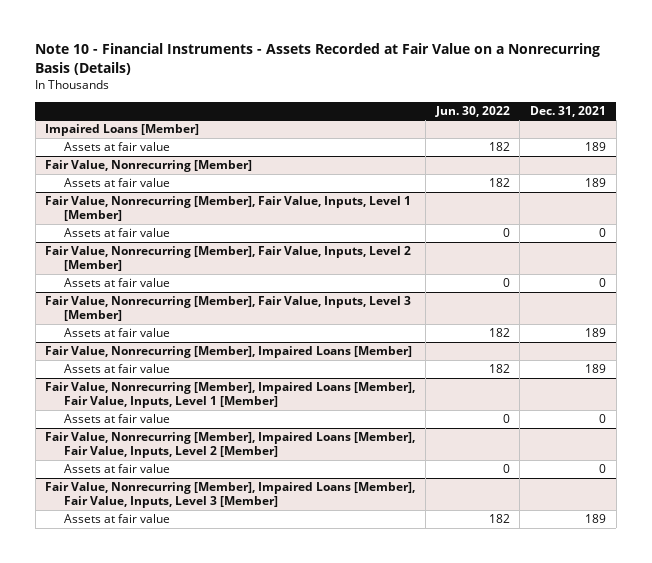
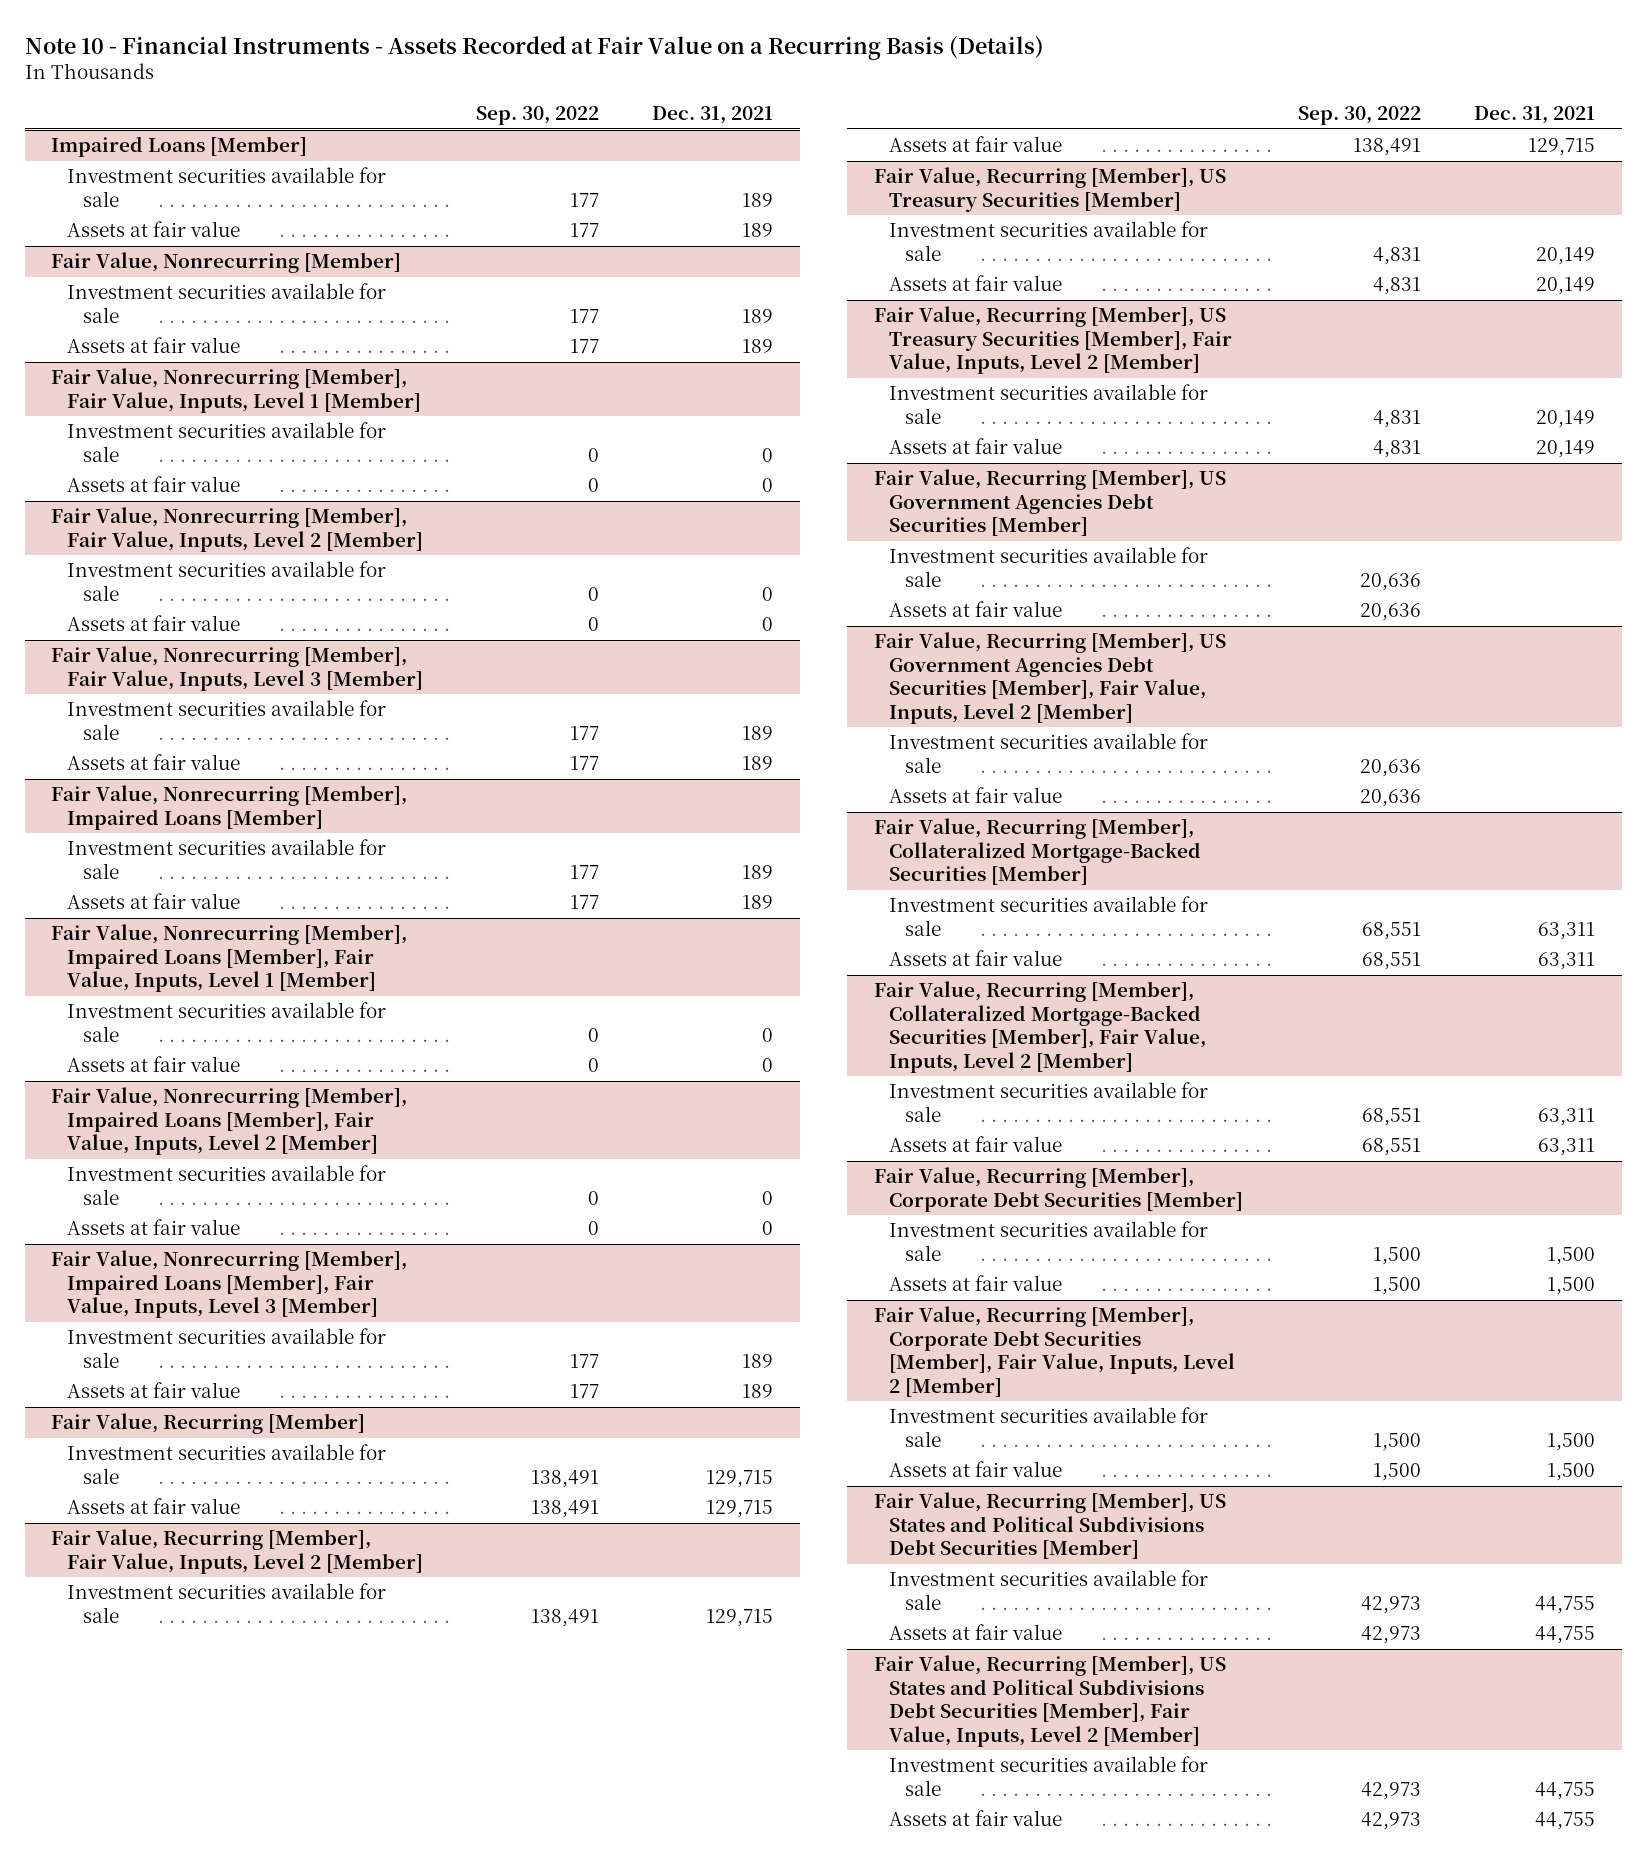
[35,43,601,76] Note 10 - Financial Instruments - Assets Recorded at Fair Value on a Nonrecurring Basis (Details) -> [24,36,1044,61] Note 10 - Financial Instruments - Assets Recorded at Fair Value on a Recurring Basis (Details)
[434,105,510,117] Jun. 30, 2022 -> none
none -> [476,106,600,126] Sep. 30, 2022
none -> [67,167,387,207] Investment securities available for sale
none -> [67,283,387,323] Investment securities available for sale
none -> [67,422,387,462] Investment securities available for sale
none -> [67,561,387,601] Investment securities available for sale
none -> [67,700,387,740] Investment securities available for sale
none -> [67,839,387,879] Investment securities available for sale
none -> [67,1002,387,1042] Investment securities available for sale
none -> [67,1165,387,1205] Investment securities available for sale
none -> [67,1328,387,1368] Investment securities available for sale
none -> [51,1413,366,1435] Fair Value, Recurring [Member]
none -> [67,1444,387,1484] Investment securities available for sale
none -> [67,1498,241,1515] Assets at fair value
none -> [51,1529,424,1574] Fair Value, Recurring [Member], Fair Value, Inputs, Level 2 [Member]
none -> [67,1583,387,1623] Investment securities available for sale
none -> [889,136,1063,153] Assets at fair value
none -> [873,167,1226,212] Fair Value, Recurring [Member], US Treasury Securities [Member]
none -> [889,221,1209,261] Investment securities available for sale
none -> [889,275,1063,292] Assets at fair value
none -> [873,306,1233,375] Fair Value, Recurring [Member], US Treasury Securities [Member], Fair Value, Inputs, Level 2 [Member]
none -> [889,384,1209,424] Investment securities available for sale
none -> [889,438,1063,455] Assets at fair value
none -> [873,469,1226,537] Fair Value, Recurring [Member], US Government Agencies Debt Securities [Member]
none -> [889,547,1209,587] Investment securities available for sale
none -> [889,601,1063,618] Assets at fair value
none -> [873,632,1226,724] Fair Value, Recurring [Member], US Government Agencies Debt Securities [Member], Fair Value, Inputs, Level 2 [Member]
none -> [889,733,1209,773] Investment securities available for sale
none -> [889,787,1063,804] Assets at fair value
none -> [873,818,1202,886] Fair Value, Recurring [Member], Collateralized Mortgage-Backed Securities [Member]
none -> [889,896,1209,936] Investment securities available for sale
none -> [889,950,1063,967] Assets at fair value
none -> [873,981,1207,1073] Fair Value, Recurring [Member], Collateralized Mortgage-Backed Securities [Member], Fair Value, Inputs, Level 2 [Member]
none -> [889,1082,1209,1122] Investment securities available for sale
none -> [889,1136,1063,1153] Assets at fair value
none -> [873,1167,1244,1212] Fair Value, Recurring [Member], Corporate Debt Securities [Member]
none -> [889,1221,1209,1261] Investment securities available for sale
none -> [889,1275,1063,1292] Assets at fair value
none -> [873,1306,1236,1397] Fair Value, Recurring [Member], Corporate Debt Securities [Member], Fair Value, Inputs, Level 2 [Member]
none -> [889,1407,1209,1447] Investment securities available for sale
none -> [889,1461,1063,1478] Assets at fair value
none -> [873,1492,1226,1560] Fair Value, Recurring [Member], US States and Political Subdivisions Debt Securities [Member]
none -> [889,1570,1209,1610] Investment securities available for sale
none -> [889,1624,1063,1641] Assets at fair value
none -> [873,1655,1226,1747] Fair Value, Recurring [Member], US States and Political Subdivisions Debt Securities [Member], Fair Value, Inputs, Level 2 [Member]
none -> [889,1756,1209,1796] Investment securities available for sale
none -> [889,1810,1063,1827] Assets at fair value

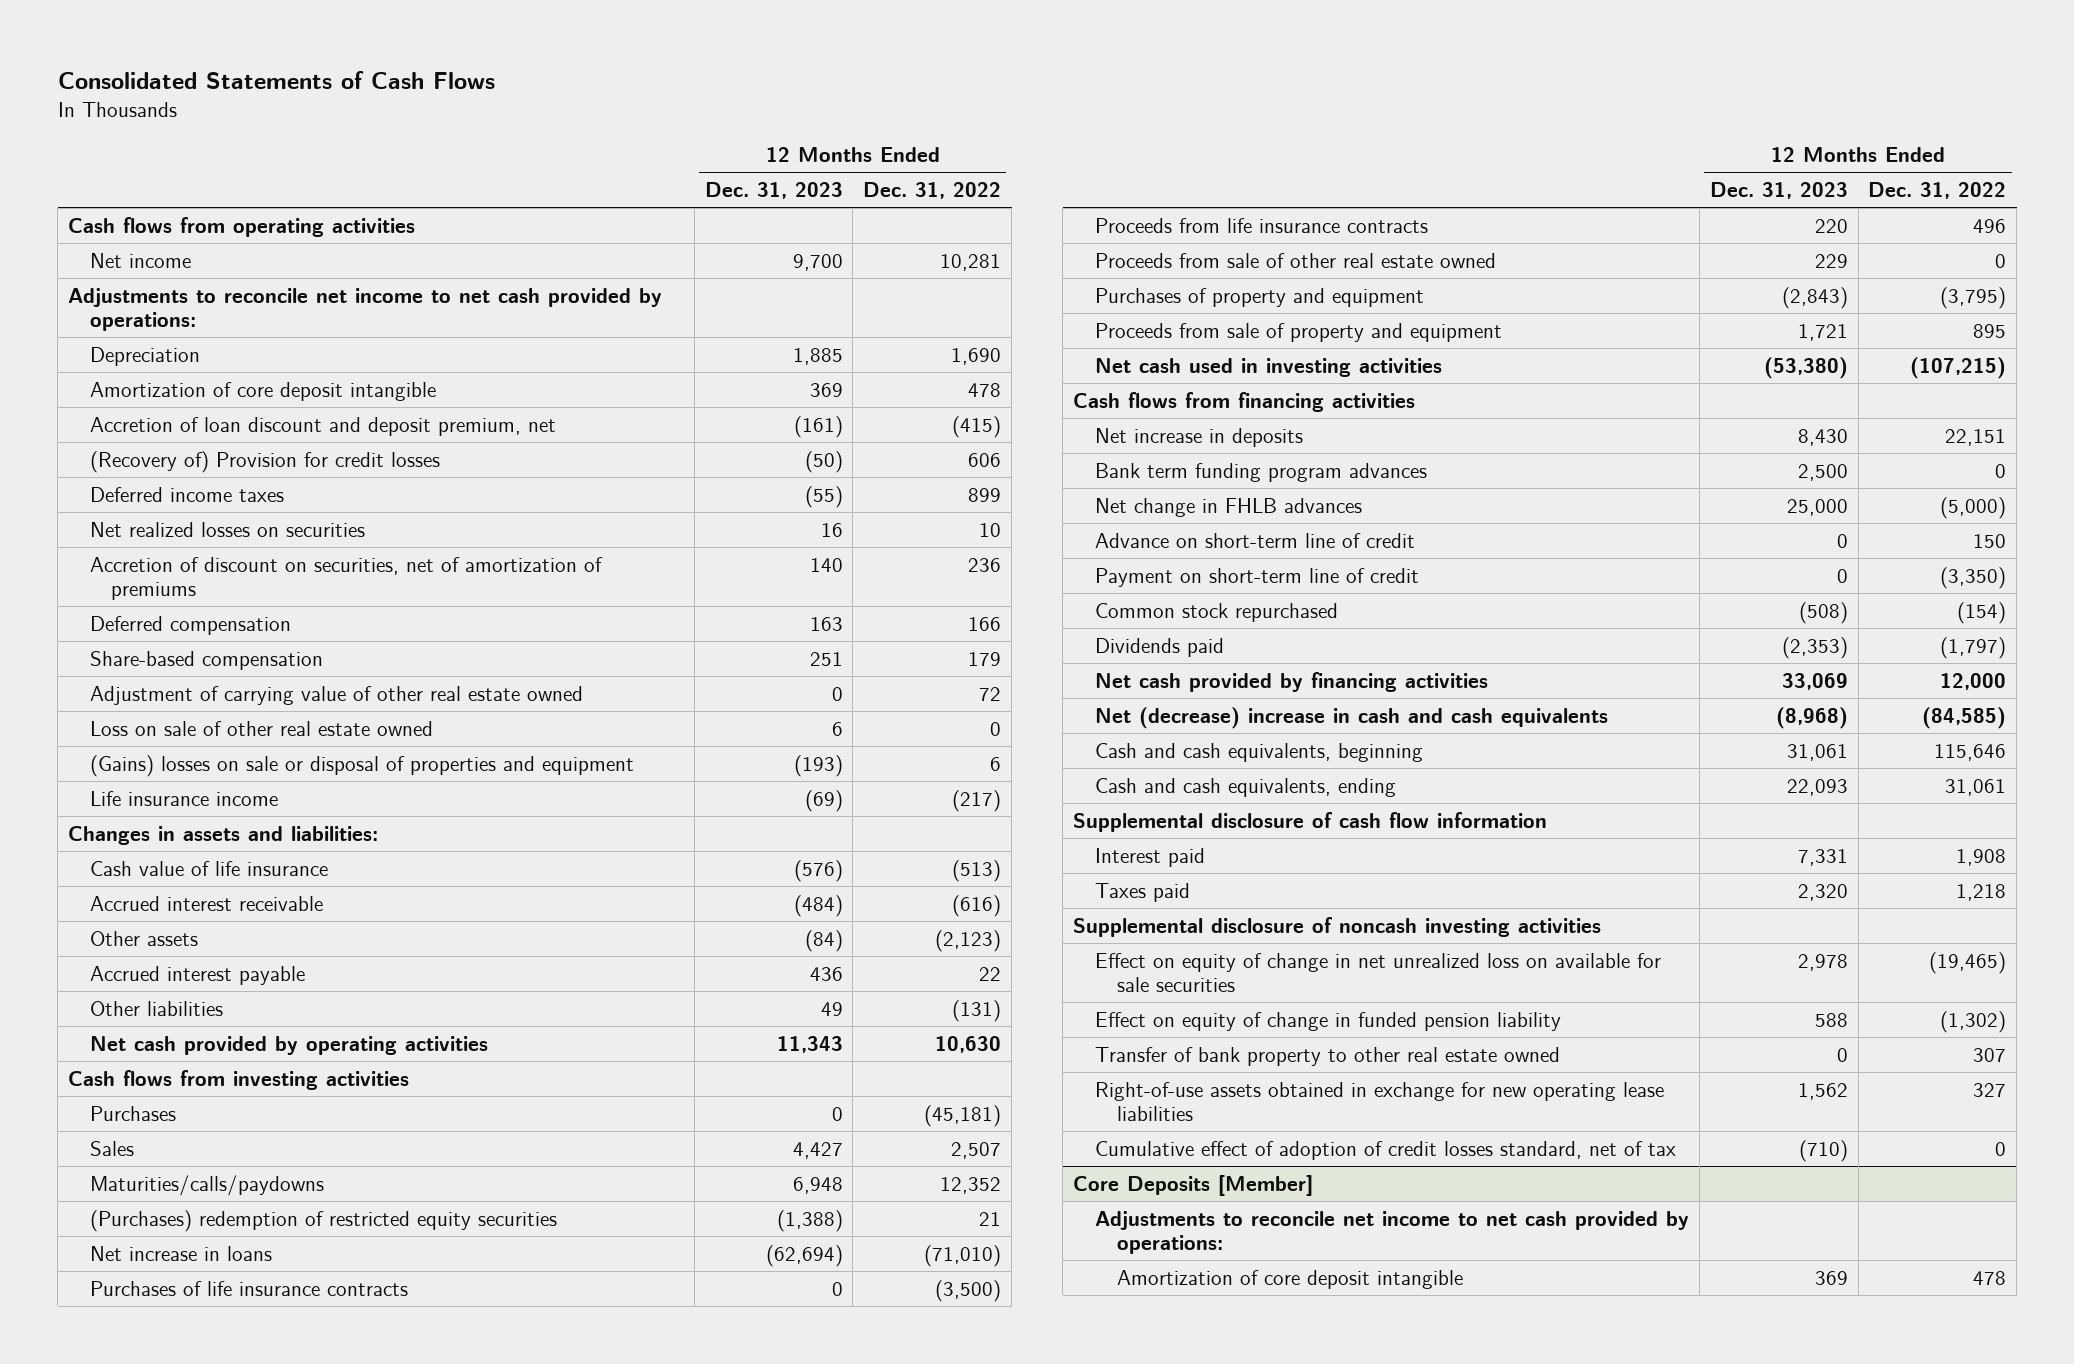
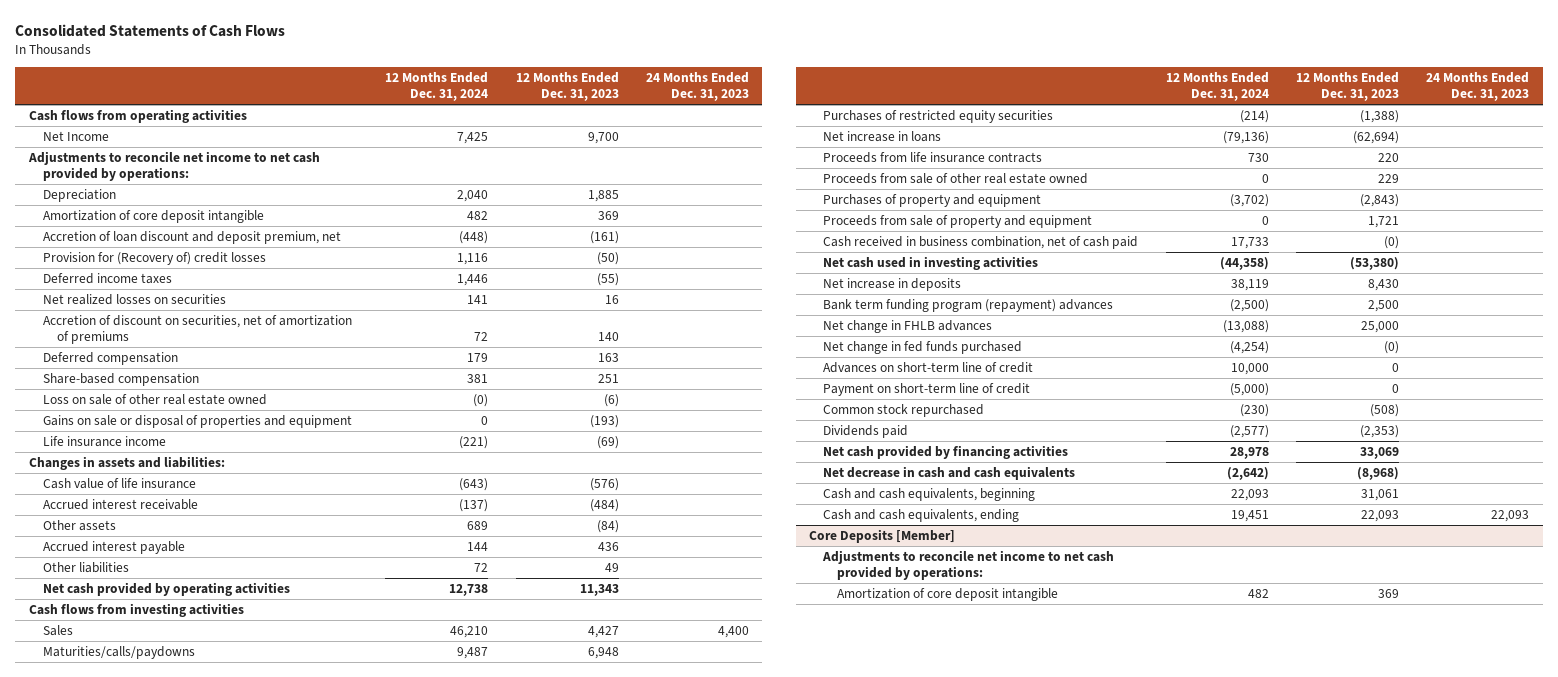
[863,182,1002,200] Dec. 31, 2022 -> none
none -> [385,72,489,102] 12 Months Ended Dec. 31, 2024
none -> [645,72,749,102] 24 Months Ended Dec. 31, 2023
[89,252,191,268] Net income -> [43,130,110,141] Net Income
[89,450,440,473] (Recovery of) Provision for credit losses -> [43,251,267,265] Provision for (Recovery of) credit losses
[89,685,583,705] Adjustment of carrying value of other real estate owned -> none
[831,721,843,736] 6 -> [603,393,619,407] (6)
[89,754,634,777] (Gains) losses on sale or disposal of properties and equipment -> [43,414,353,428] Gains on sale or disposal of properties and equipment
[89,1105,176,1121] Purchases -> none
[89,1209,557,1232] (Purchases) redemption of restricted equity securities -> [823,109,1054,123] Purchases of restricted equity securities
[89,1280,408,1296] Purchases of life insurance contracts -> none
none -> [823,235,1139,249] Cash received in business combination, net of cash paid
[1073,391,1416,412] Cash flows from financing activities -> none
[1094,462,1427,482] Bank term funding program advances -> [823,298,1114,312] Bank term funding program (repayment) advances
none -> [823,340,1023,354] Net change in fed funds purchased
[1094,532,1415,548] Advance on short-term line of credit -> [823,361,1034,373] Advances on short-term line of credit
[1094,706,1608,729] Net (decrease) increase in cash and cash equivalents -> [823,465,1076,480] Net decrease in cash and cash equivalents
[1073,811,1548,832] Supplemental disclosure of cash flow information -> none
[1094,847,1205,867] Interest paid -> none
[1094,882,1190,902] Taxes paid -> none
[1073,916,1602,937] Supplemental disclosure of noncash investing activities -> none
[1094,952,1661,993] Effect on equity of change in net unrealized loss on available for sale securities -> none
[1094,1011,1561,1031] Effect on equity of change in funded pension liability -> none
[1094,1046,1560,1066] Transfer of bank property to other real estate owned -> none
[1094,1081,1664,1122] Right-of-use assets obtained in exchange for new operating lease liabilities -> none
[1094,1140,1676,1160] Cumulative effect of adoption of credit losses standard, net of tax -> none

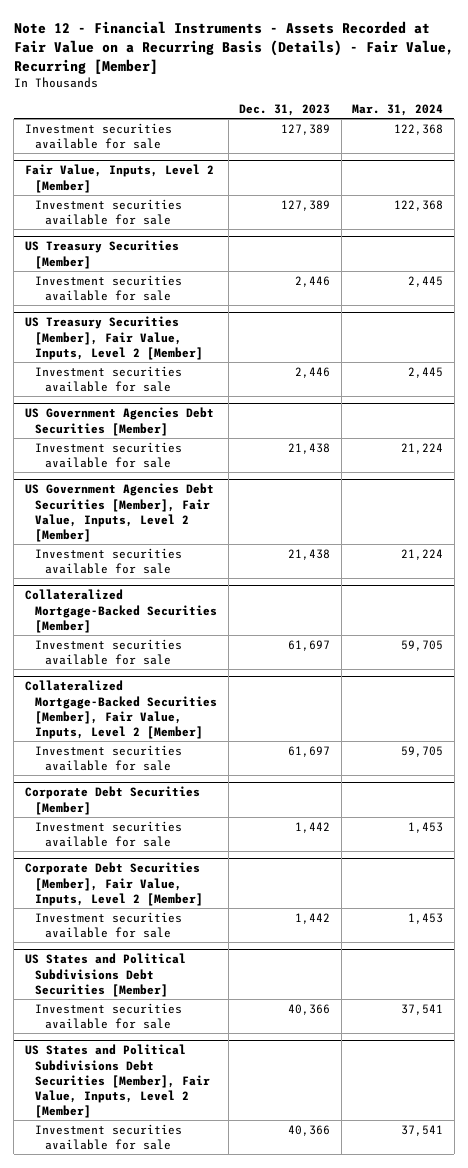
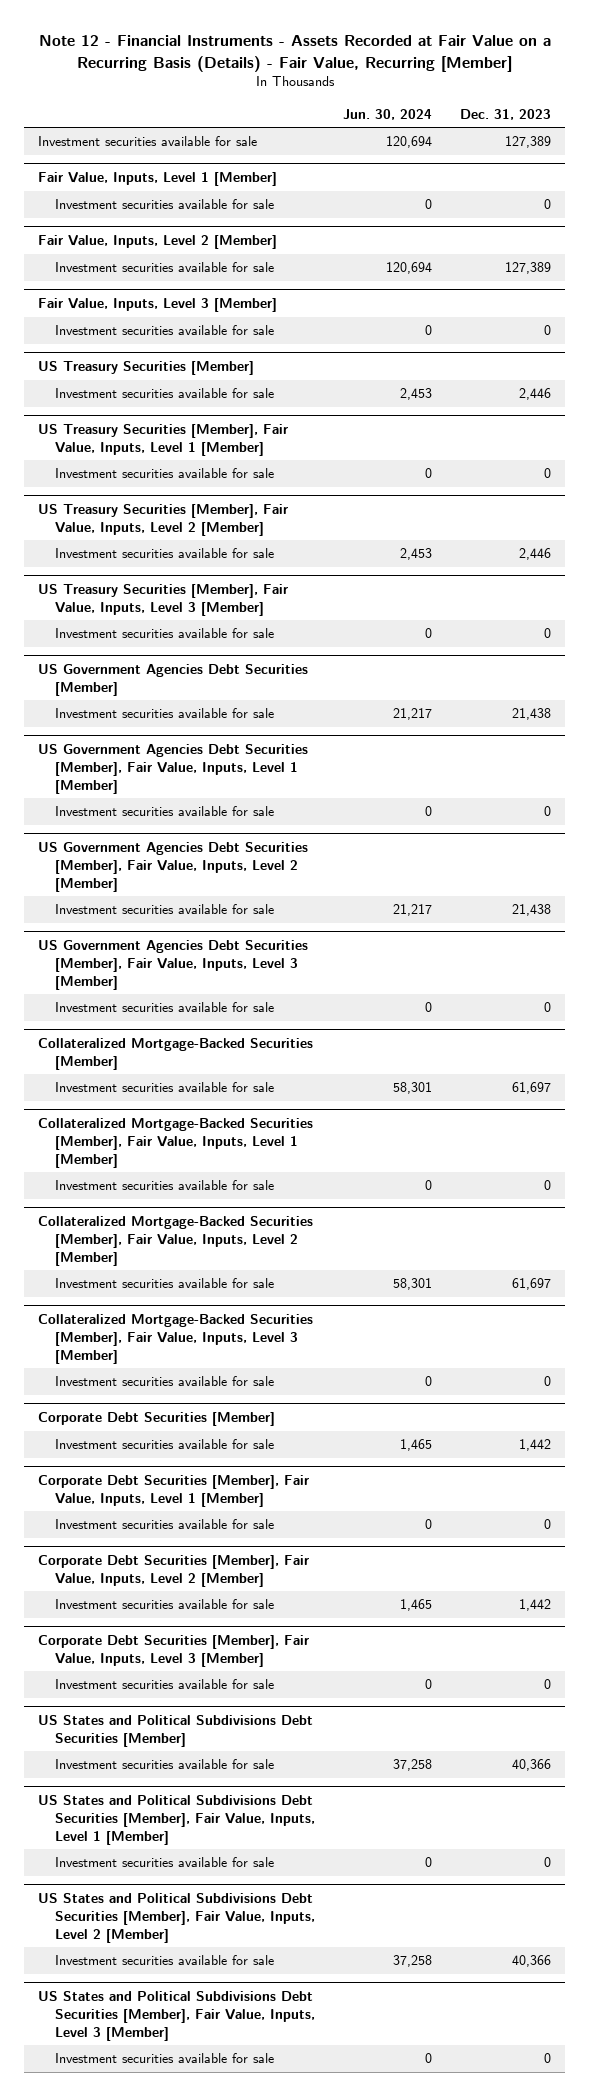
[352,104,444,117] Mar. 31, 2024 -> none
none -> [343,108,433,120] Jun. 30, 2024
none -> [37,172,277,187] Fair Value, Inputs, Level 1 [Member]
none -> [55,199,275,210] Investment securities available for sale
none -> [37,298,277,313] Fair Value, Inputs, Level 3 [Member]
none -> [55,325,275,336] Investment securities available for sale
none -> [37,424,288,456] US Treasury Securities [Member], Fair Value, Inputs, Level 1 [Member]
none -> [55,468,275,479] Investment securities available for sale
none -> [37,584,288,616] US Treasury Securities [Member], Fair Value, Inputs, Level 3 [Member]
none -> [55,628,275,639] Investment securities available for sale
none -> [37,744,308,794] US Government Agencies Debt Securities [Member], Fair Value, Inputs, Level 1 [Member]
none -> [55,806,275,817] Investment securities available for sale
none -> [37,940,308,990] US Government Agencies Debt Securities [Member], Fair Value, Inputs, Level 3 [Member]
none -> [55,1002,275,1013] Investment securities available for sale
none -> [37,1118,313,1168] Collateralized Mortgage-Backed Securities [Member], Fair Value, Inputs, Level 1 [Member]
none -> [55,1180,275,1191] Investment securities available for sale
none -> [37,1314,313,1364] Collateralized Mortgage-Backed Securities [Member], Fair Value, Inputs, Level 3 [Member]
none -> [55,1376,275,1387] Investment securities available for sale
none -> [37,1475,309,1507] Corporate Debt Securities [Member], Fair Value, Inputs, Level 1 [Member]
none -> [55,1519,275,1530] Investment securities available for sale
none -> [37,1635,309,1667] Corporate Debt Securities [Member], Fair Value, Inputs, Level 3 [Member]
none -> [55,1679,275,1690] Investment securities available for sale
none -> [37,1795,316,1845] US States and Political Subdivisions Debt Securities [Member], Fair Value, Inputs, Level 1 [Member]
none -> [55,1857,275,1868] Investment securities available for sale
none -> [37,1991,316,2041] US States and Political Subdivisions Debt Securities [Member], Fair Value, Inputs, Level 3 [Member]
none -> [55,2053,275,2064] Investment securities available for sale

